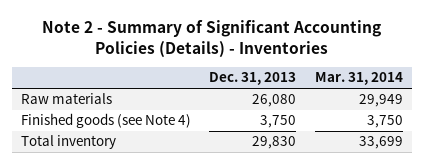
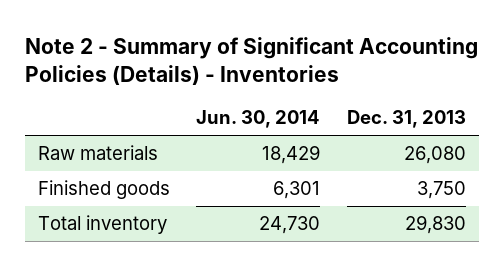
[314,72,403,86] Mar. 31, 2014 -> none
none -> [196,110,321,129] Jun. 30, 2014
[21,113,192,129] Finished goods (see Note 4) -> [38,180,171,200] Finished goods

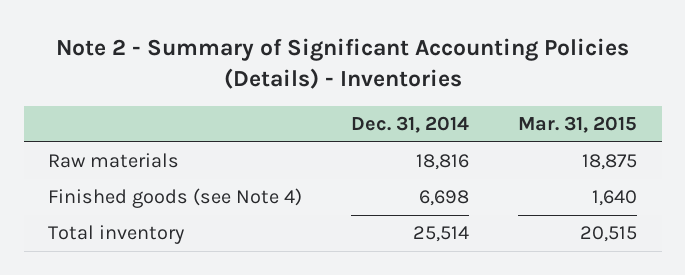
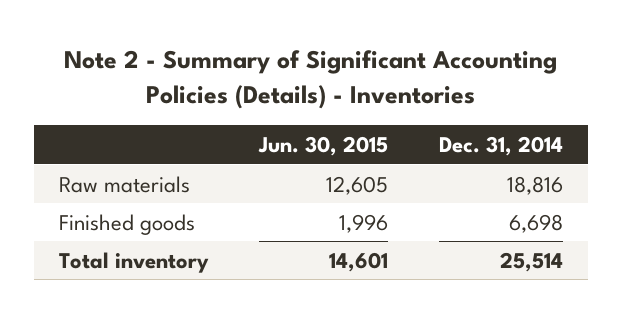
[518,115,638,133] Mar. 31, 2015 -> none
none -> [258,135,389,156] Jun. 30, 2015
[48,188,303,209] Finished goods (see Note 4) -> [58,213,195,235] Finished goods

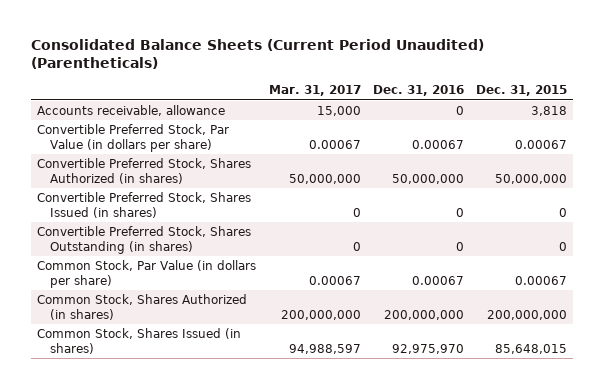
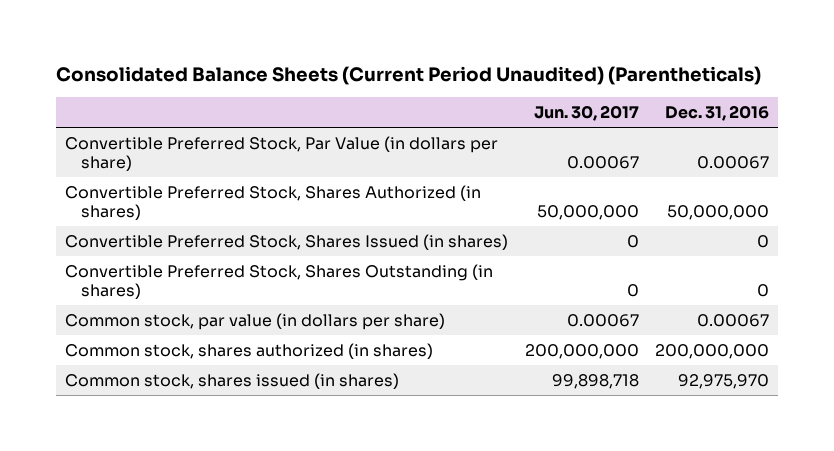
[268,85,361,97] Mar. 31, 2017 -> none
[475,85,567,97] Dec. 31, 2015 -> none
none -> [533,105,639,122] Jun. 30, 2017
[37,105,226,117] Accounts receivable, allowance -> none
[37,260,257,288] Common Stock, Par Value (in dollars per share) -> [64,312,445,330] Common stock, par value (in dollars per share)
[37,294,248,320] Common Stock, Shares Authorized (in shares) -> [64,342,433,359] Common stock, shares authorized (in shares)
[37,328,242,354] Common Stock, Shares Issued (in shares) -> [64,372,399,389] Common stock, shares issued (in shares)

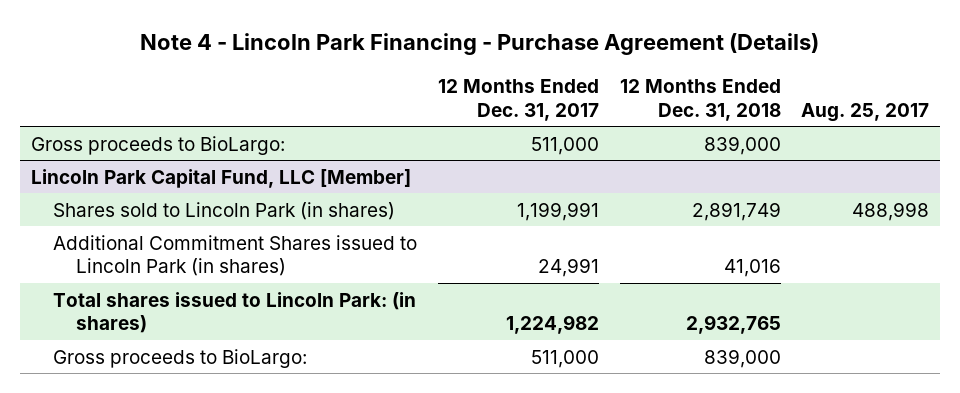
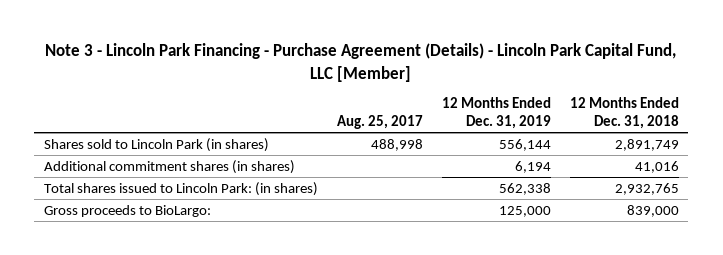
[140,33,820,56] Note 4 - Lincoln Park Financing - Purchase Agreement (Details) -> [45,43,677,82] Note 3 - Lincoln Park Financing - Purchase Agreement (Details) - Lincoln Park Capital Fund, LLC [Member]
[438,78,600,121] 12 Months Ended Dec. 31, 2017 -> none
none -> [441,97,551,129] 12 Months Ended Dec. 31, 2019
[30,135,285,155] Gross proceeds to BioLargo: -> none
[30,168,411,188] Lincoln Park Capital Fund, LLC [Member] -> none
[53,234,418,277] Additional Commitment Shares issued to Lincoln Park (in shares) -> [43,159,295,174] Additional commitment shares (in shares)

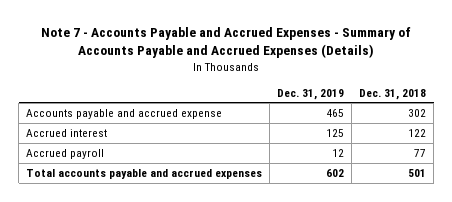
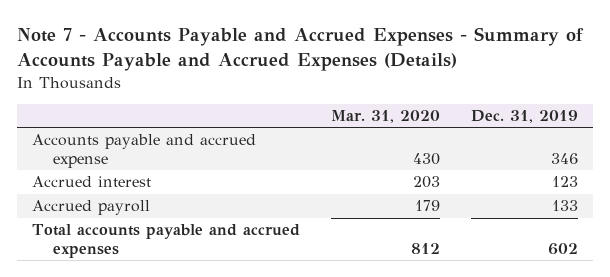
[359,88,427,100] Dec. 31, 2018 -> none
none -> [330,109,440,123] Mar. 31, 2020
[326,109,345,118] 465 -> [550,153,578,165] 346
[326,129,345,138] 125 -> [551,176,578,188] 123
[332,149,345,158] 12 -> [551,200,578,212] 133

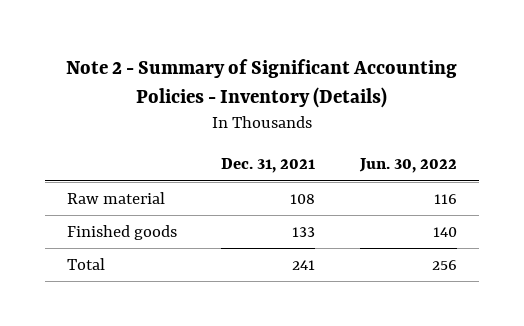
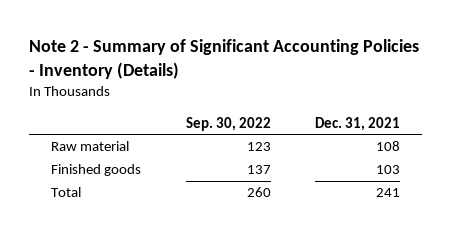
[358,158,457,174] Jun. 30, 2022 -> none
none -> [185,116,271,131] Sep. 30, 2022
[292,227,316,238] 133 -> [376,165,401,175] 103

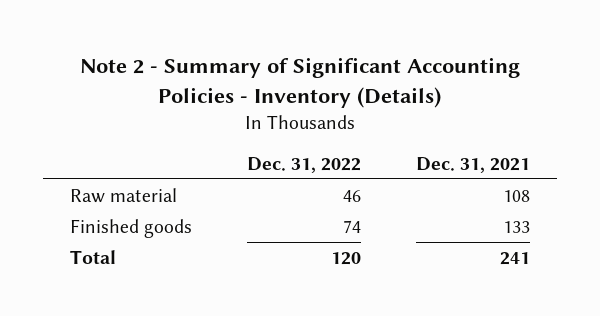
[185,116,271,131] Sep. 30, 2022 -> none
none -> [246,156,361,173] Dec. 31, 2022
[376,165,401,175] 103 -> [502,220,530,233] 133

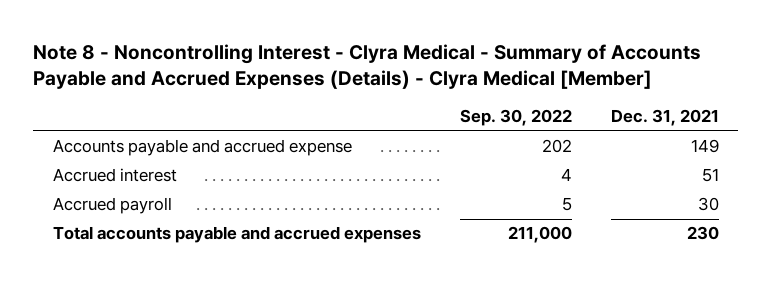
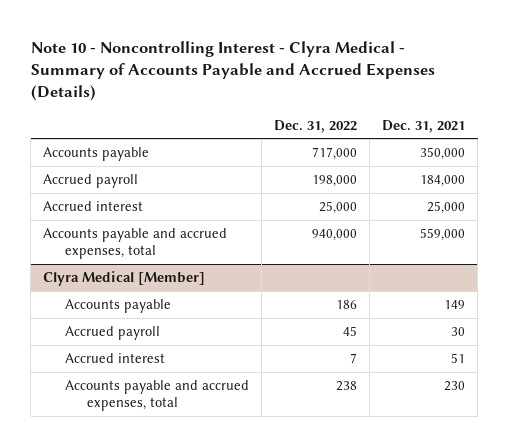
[33,44,702,90] Note 8 - Noncontrolling Interest - Clyra Medical - Summary of Accounts Payable and Accrued Expenses (Details) - Clyra Medical [Member] -> [30,40,435,102] Note 10 - Noncontrolling Interest - Clyra Medical - Summary of Accounts Payable and Accrued Expenses (Details)
[459,109,572,127] Sep. 30, 2022 -> none
none -> [274,119,358,133] Dec. 31, 2022
[52,139,352,157] Accounts payable and accrued expense -> [42,146,149,161] Accounts payable
[690,139,719,154] 149 -> [420,146,466,160] 350,000
none -> [42,173,138,188] Accrued payroll
[701,168,719,183] 51 -> [427,200,466,214] 25,000
none -> [42,227,227,260] Accounts payable and accrued expenses, total
none -> [42,270,205,286] Clyra Medical [Member]
none -> [65,298,172,313] Accounts payable
none -> [65,352,166,363] Accrued interest
[52,226,421,244] Total accounts payable and accrued expenses -> [65,379,250,412] Accounts payable and accrued expenses, total

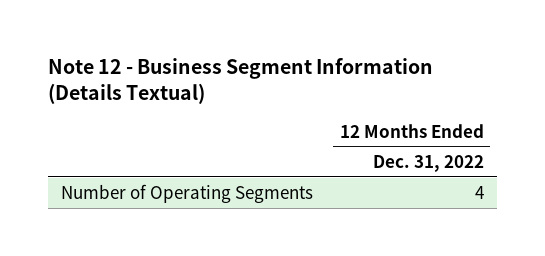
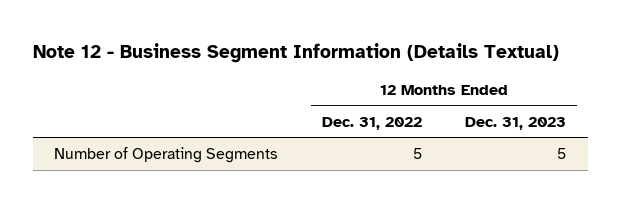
none -> [465,116,567,130] Dec. 31, 2023
[474,185,484,199] 4 -> [412,148,422,160] 5

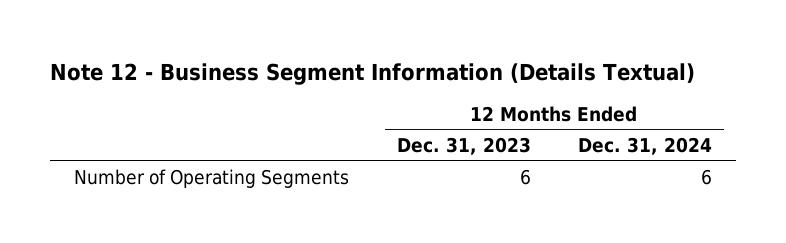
[321,116,422,130] Dec. 31, 2022 -> none
none -> [578,137,713,156] Dec. 31, 2024
[557,148,567,160] 5 -> [519,169,531,186] 6

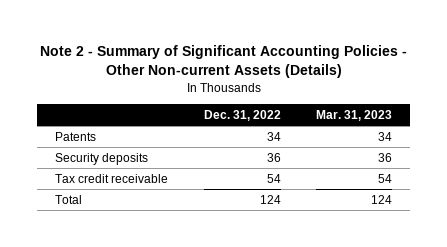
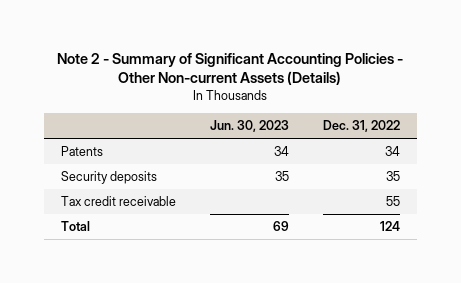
[316,109,393,121] Mar. 31, 2023 -> none
none -> [209,120,289,133] Jun. 30, 2023
[266,152,281,162] 36 -> [386,171,401,182] 35
[266,173,281,183] 54 -> [386,196,401,207] 55

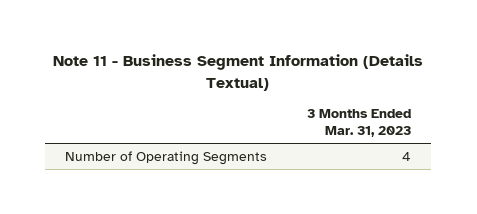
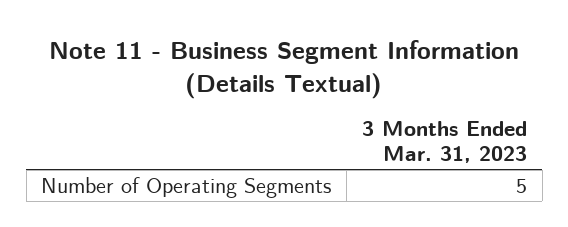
[402,152,412,162] 4 -> [515,178,527,193] 5

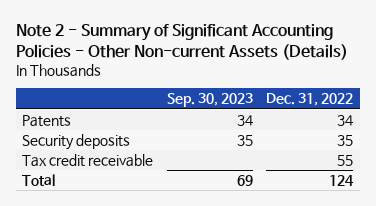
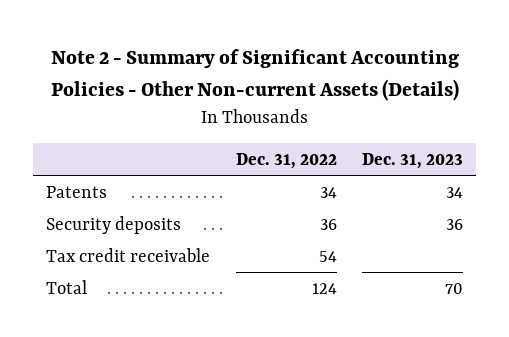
[166,93,253,108] Sep. 30, 2023 -> none
none -> [362,152,464,169] Dec. 31, 2023
[337,134,354,146] 35 -> [319,218,337,230] 36
[337,154,354,166] 55 -> [318,250,337,262] 54

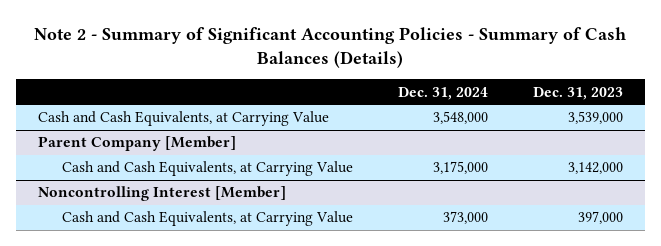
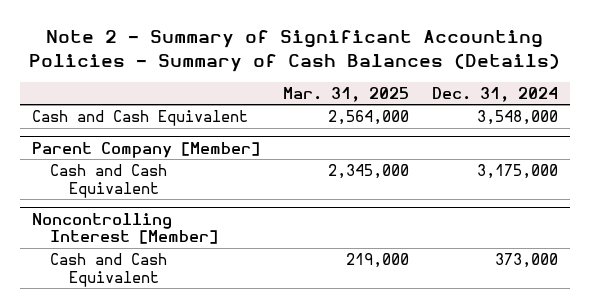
[532,86,623,100] Dec. 31, 2023 -> none
none -> [283,86,410,102] Mar. 31, 2025
[38,111,330,127] Cash and Cash Equivalents, at Carrying Value -> [31,110,248,127] Cash and Cash Equivalent
[62,161,354,177] Cash and Cash Equivalents, at Carrying Value -> [50,164,168,198] Cash and Cash Equivalent
[62,211,354,227] Cash and Cash Equivalents, at Carrying Value -> [50,253,168,287] Cash and Cash Equivalent

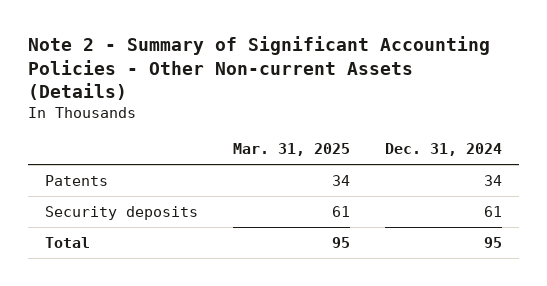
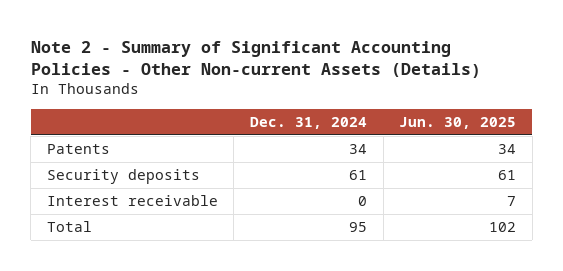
[233,143,351,157] Mar. 31, 2025 -> none
none -> [399,116,517,129] Jun. 30, 2025
none -> [46,195,218,207] Interest receivable

